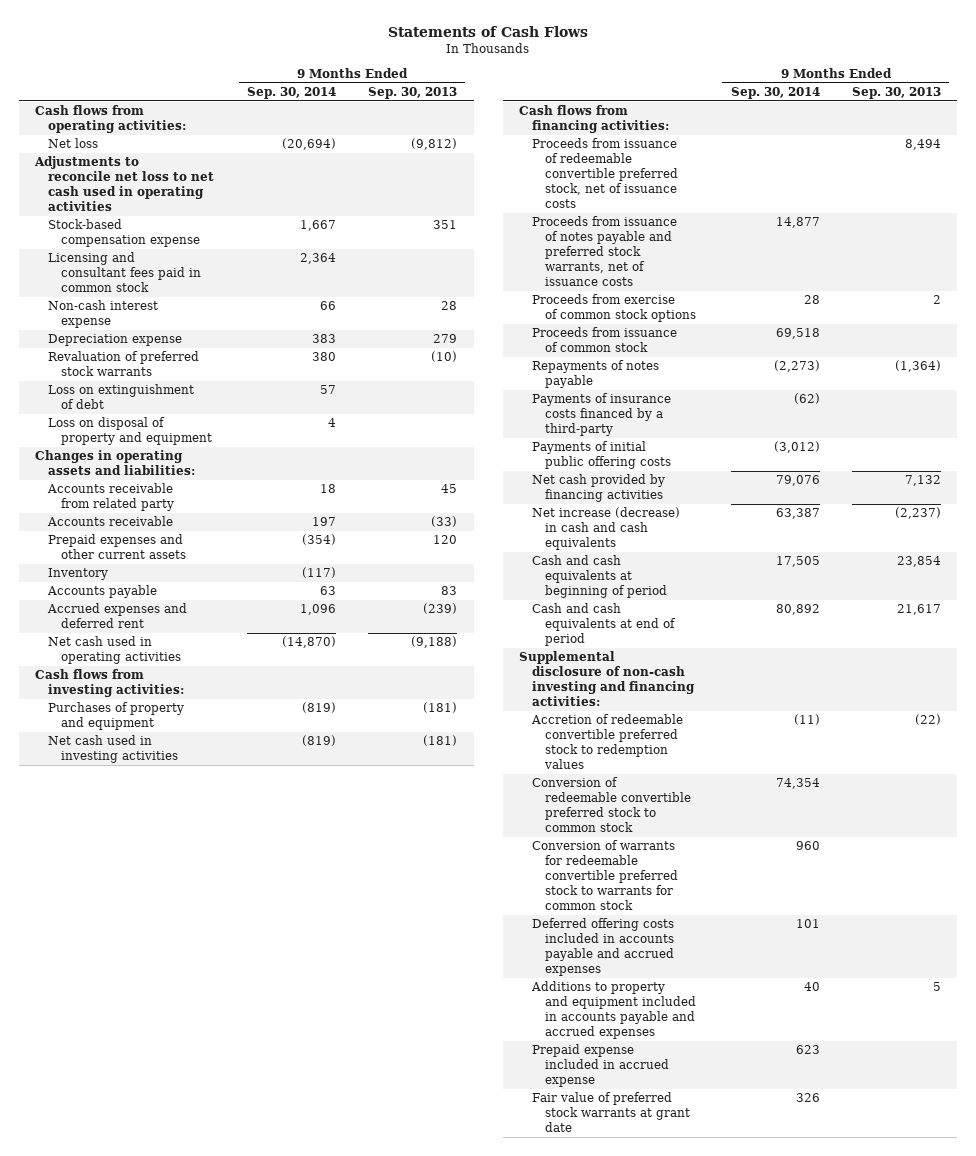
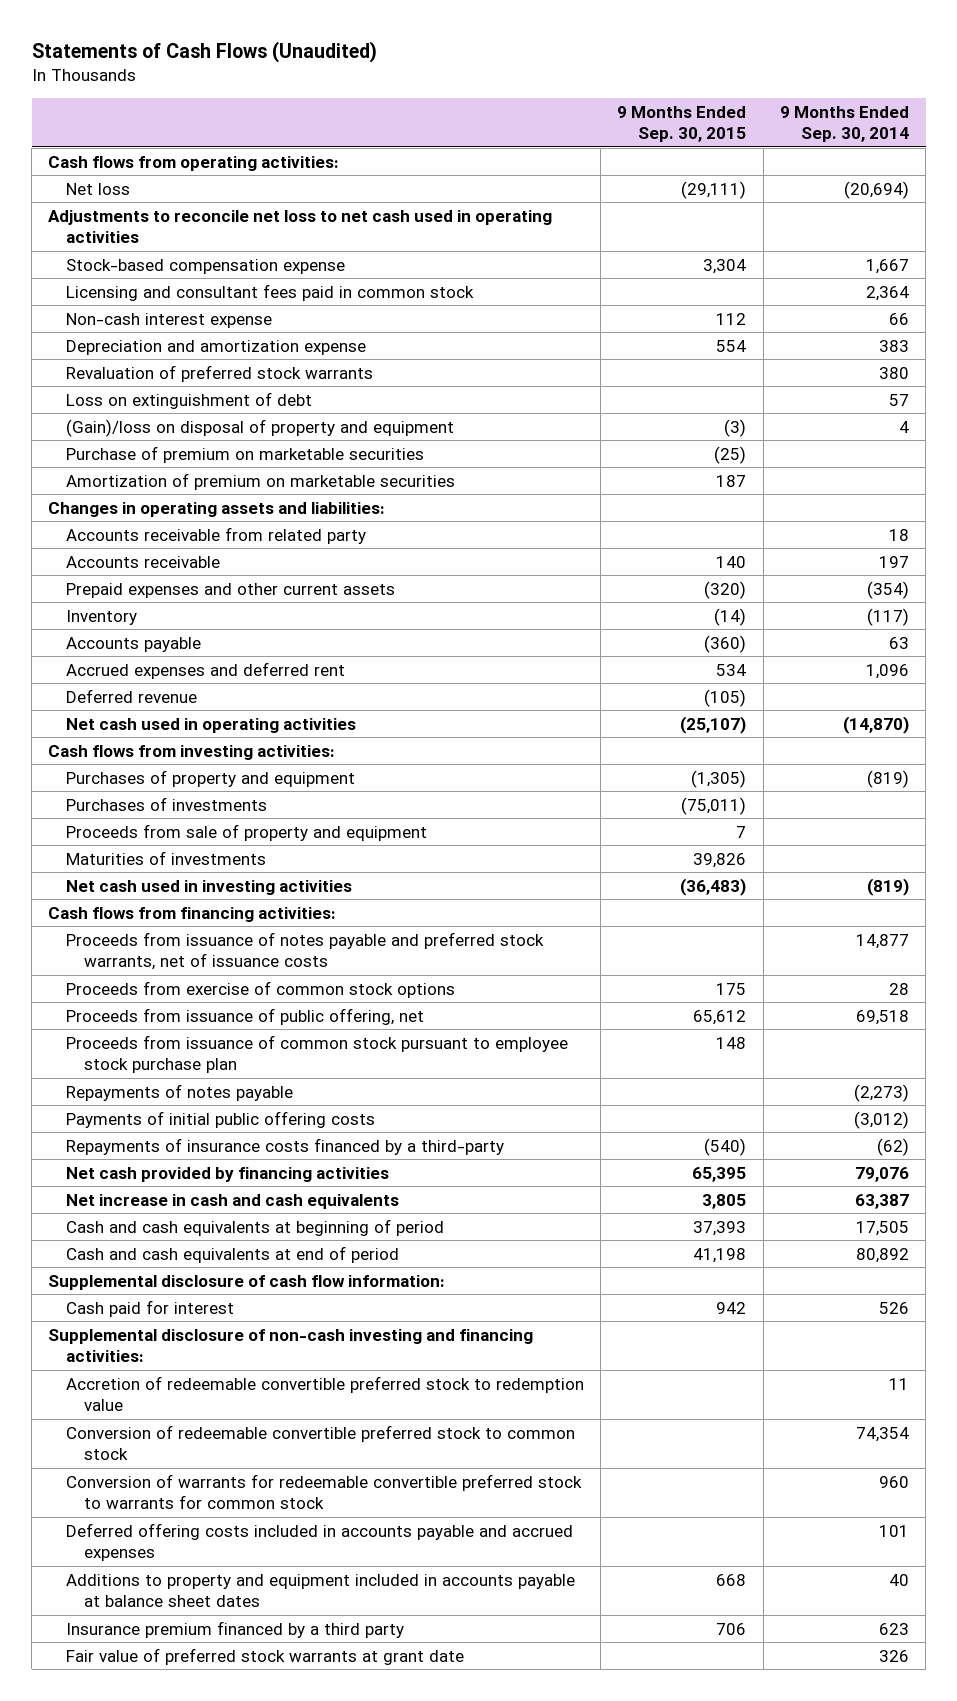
[388,26,589,38] Statements of Cash Flows -> [31,41,377,64] Statements of Cash Flows (Unaudited)
[368,87,458,100] Sep. 30, 2013 -> none
none -> [617,105,747,143] 9 Months Ended Sep. 30, 2015
[48,334,183,347] Depreciation expense -> [66,339,367,355] Depreciation and amortization expense
[48,417,213,446] Loss on disposal of property and equipment -> [66,418,455,437] (Gain)/loss on disposal of property and equipment
none -> [66,445,425,463] Purchase of premium on marketable securities
none -> [66,472,456,490] Amortization of premium on marketable securities
none -> [66,688,198,703] Deferred revenue
none -> [66,796,268,811] Purchases of investments
none -> [66,823,428,841] Proceeds from sale of property and equipment
none -> [66,850,267,865] Maturities of investments
[532,138,678,209] Proceeds from issuance of redeemable convertible preferred stock, net of issuance costs -> none
[532,327,678,353] Proceeds from issuance of common stock -> [66,1007,425,1025] Proceeds from issuance of public offering, net
none -> [66,1034,569,1074] Proceeds from issuance of common stock pursuant to employee stock purchase plan
[532,393,672,437] Payments of insurance costs financed by a third-party -> none
none -> [66,1137,505,1155] Repayments of insurance costs financed by a third-party
[532,507,681,551] Net increase (decrease) in cash and cash equivalents -> [66,1193,400,1209] Net increase in cash and cash equivalents
none -> [48,1274,446,1290] Supplemental disclosure of cash flow information:
none -> [66,1299,235,1317] Cash paid for interest
[531,714,684,770] Accretion of redeemable convertible preferred stock to redemption values -> [66,1375,585,1412] Accretion of redeemable convertible preferred stock to redemption value
[793,714,820,726] (11) -> [888,1377,909,1390] 11
[531,981,696,1040] Additions to property and equipment included in accounts payable and accrued expenses -> [66,1573,576,1608] Additions to property and equipment included in accounts payable at balance sheet dates
[532,1044,669,1088] Prepaid expense included in accrued expense -> [66,1620,405,1638] Insurance premium financed by a third party

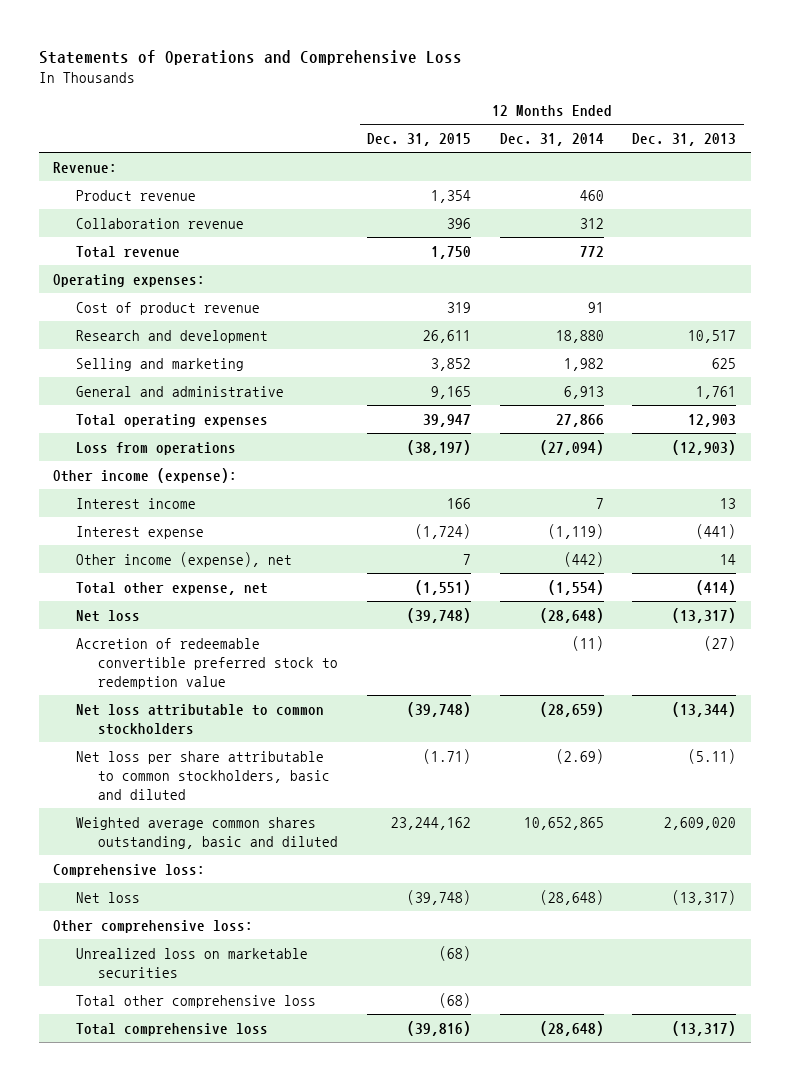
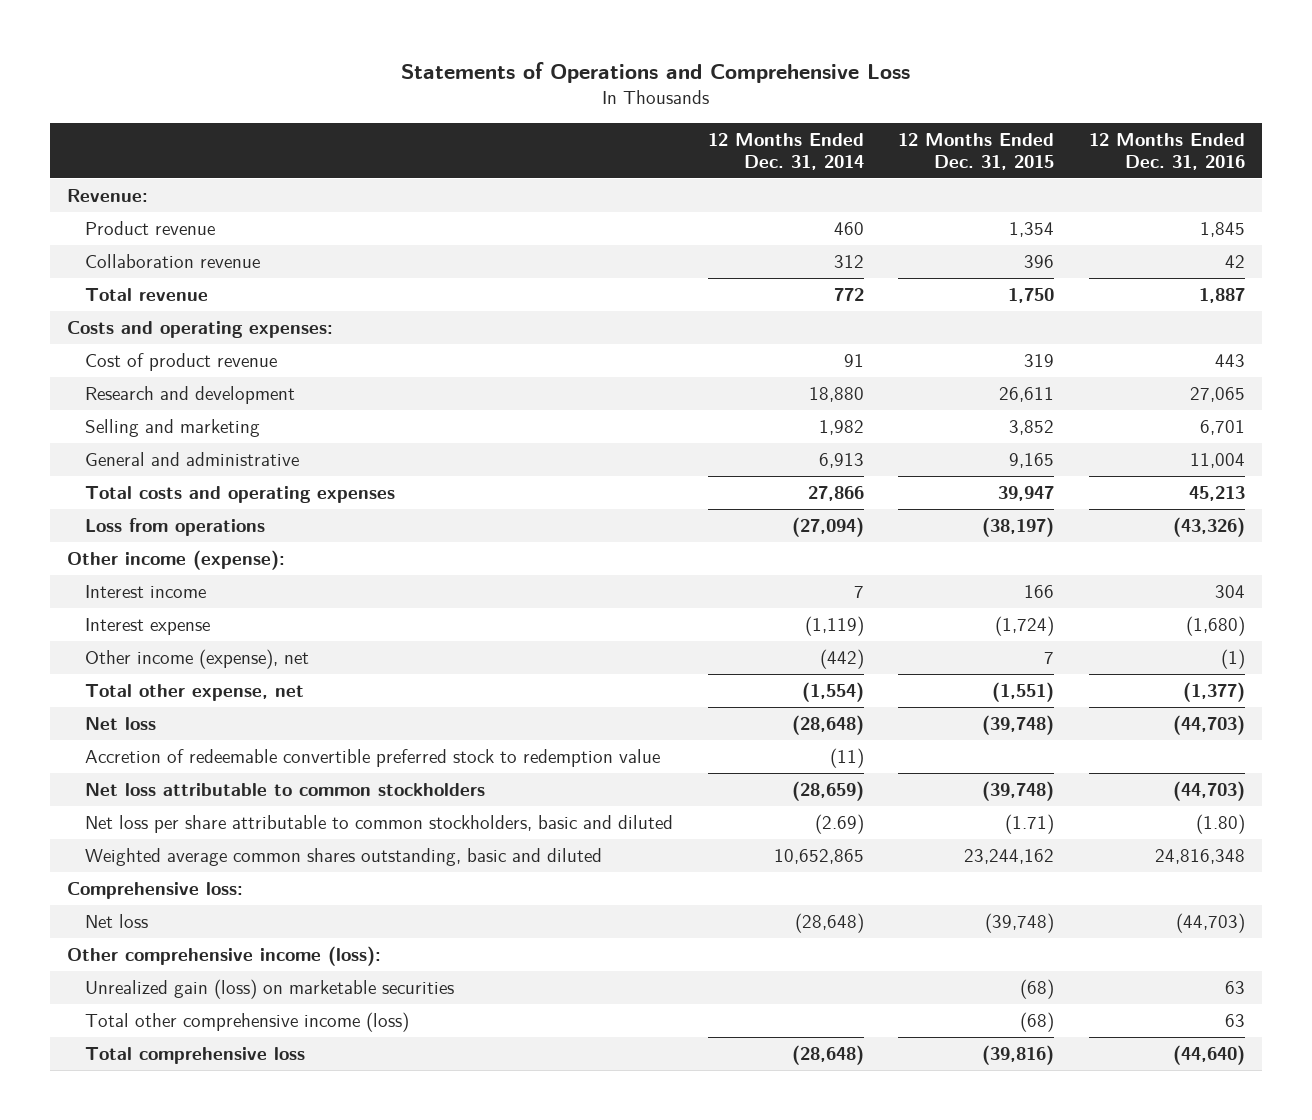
[632,133,737,147] Dec. 31, 2013 -> none
none -> [1088,132,1245,171] 12 Months Ended Dec. 31, 2016
[53,273,206,287] Operating expenses: -> [67,320,334,338] Costs and operating expenses:
[75,413,268,427] Total operating expenses -> [85,485,396,503] Total costs and operating expenses
[53,919,254,933] Other comprehensive loss: -> [67,945,382,966] Other comprehensive income (loss):
[75,947,308,978] Unrealized loss on marketable securities -> [85,978,455,999] Unrealized gain (loss) on marketable securities
[75,994,316,1008] Total other comprehensive loss -> [85,1011,410,1032] Total other comprehensive income (loss)

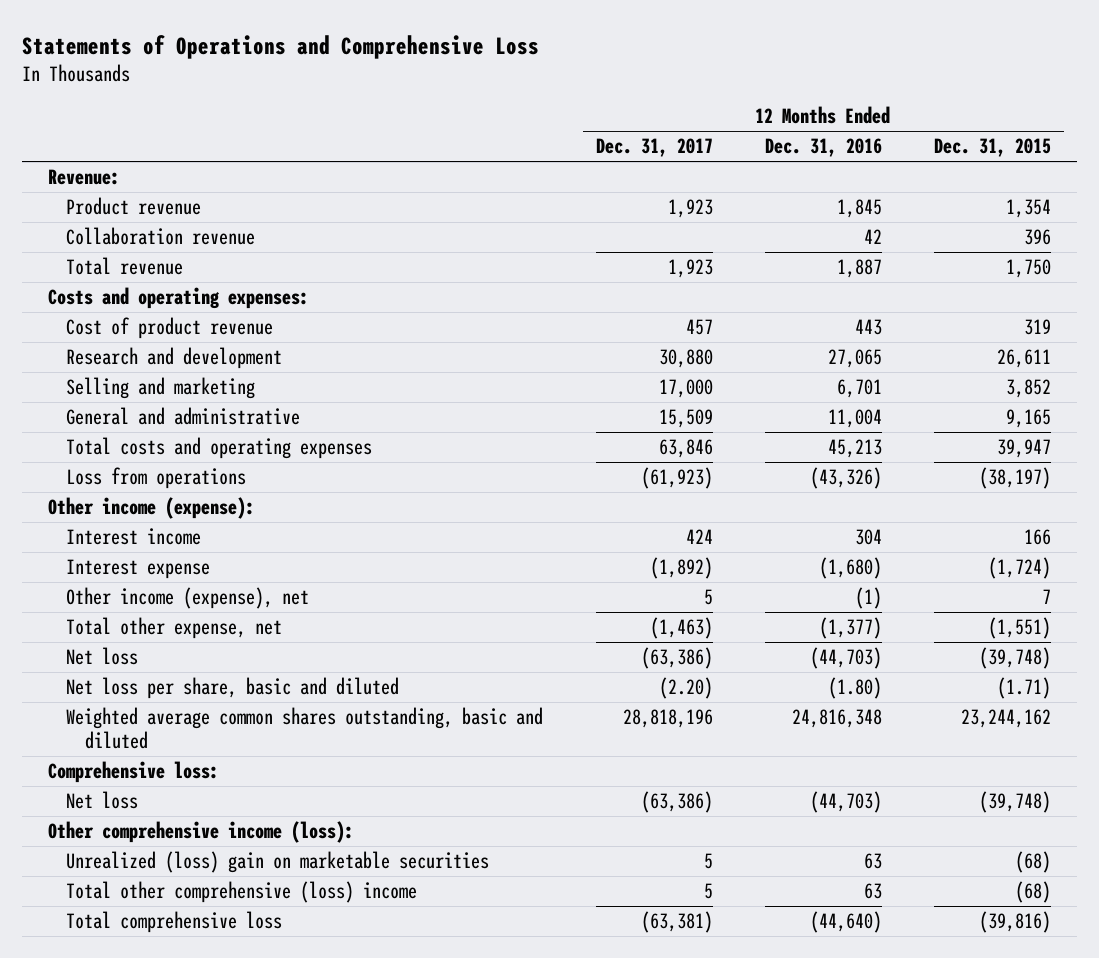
[707,132,864,171] 12 Months Ended Dec. 31, 2014 -> none
none -> [595,138,713,158] Dec. 31, 2017
[85,748,661,767] Accretion of redeemable convertible preferred stock to redemption value -> none
[85,782,486,796] Net loss attributable to common stockholders -> none
[85,814,674,833] Net loss per share attributable to common stockholders, basic and diluted -> [66,677,400,700] Net loss per share, basic and diluted
[85,978,455,999] Unrealized gain (loss) on marketable securities -> [66,851,490,874] Unrealized (loss) gain on marketable securities
[85,1011,410,1032] Total other comprehensive income (loss) -> [66,881,418,904] Total other comprehensive (loss) income

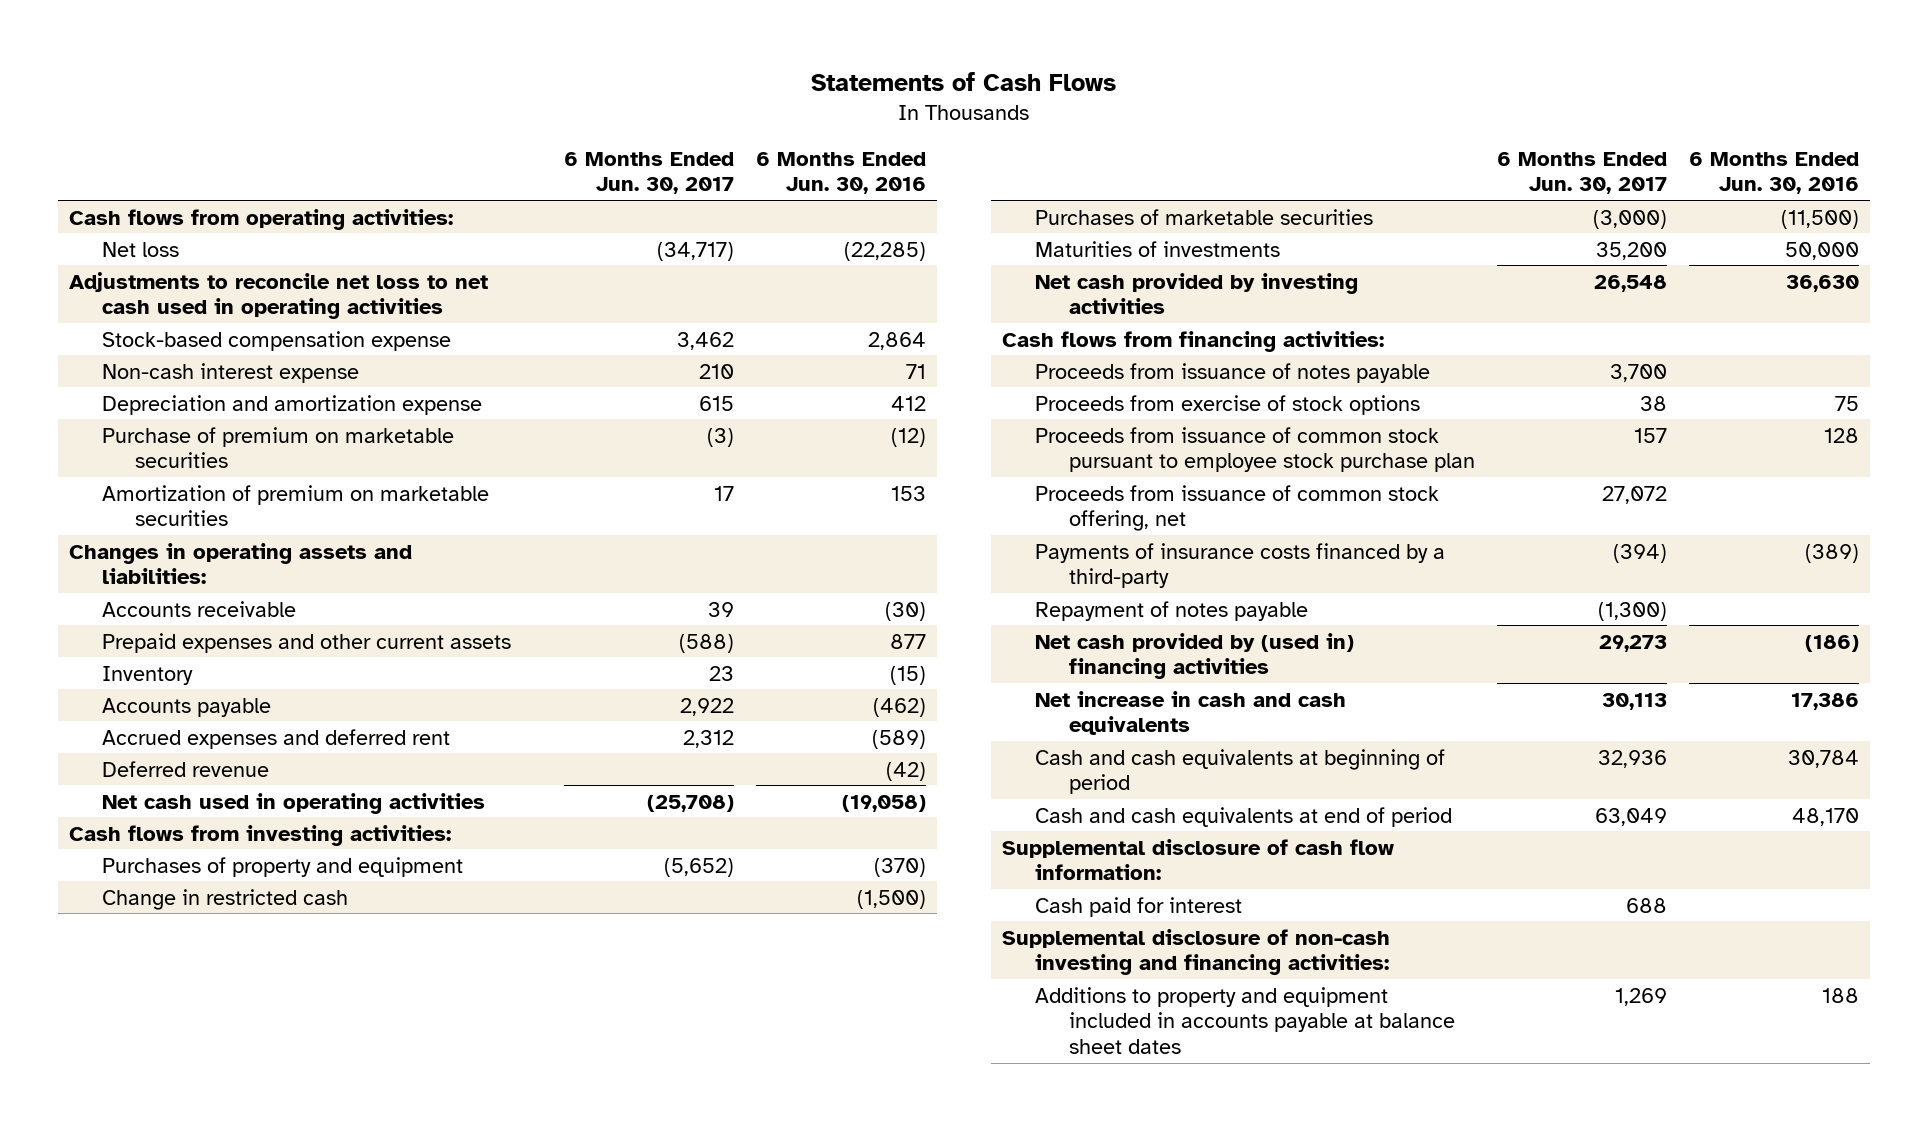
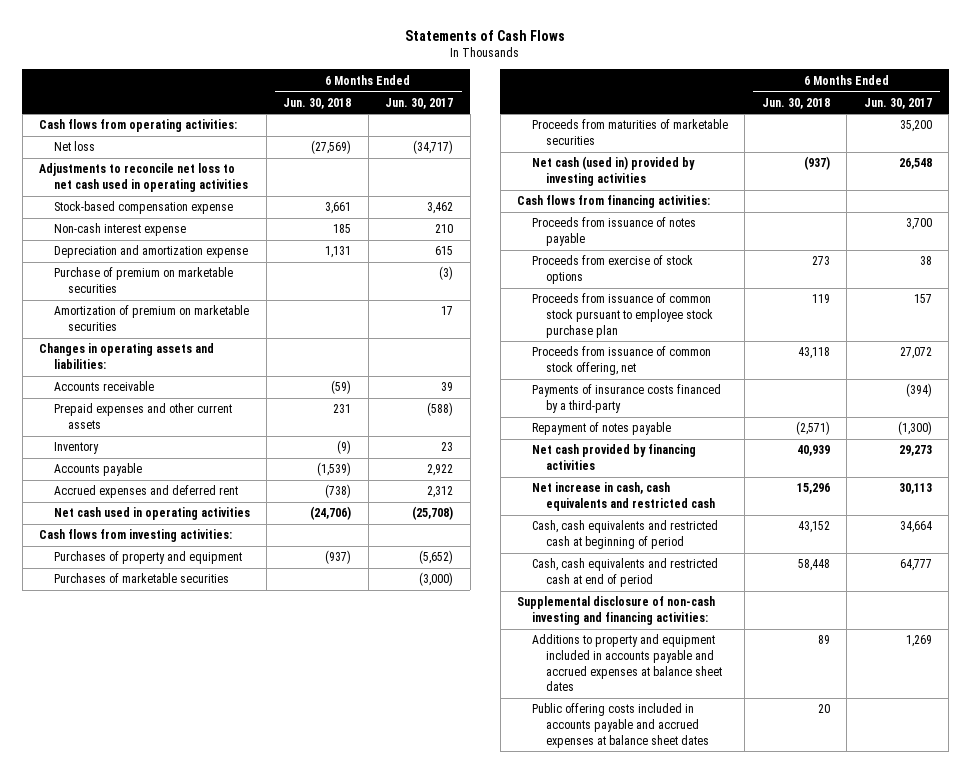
[755,151,926,195] 6 Months Ended Jun. 30, 2016 -> none
none -> [283,97,352,109] Jun. 30, 2018
[102,760,270,777] Deferred revenue -> none
[102,888,349,910] Change in restricted cash -> none
[1035,240,1281,257] Maturities of investments -> [531,119,728,145] Proceeds from maturities of marketable securities
[1035,272,1359,315] Net cash provided by investing activities -> [531,156,695,186] Net cash (used in) provided by investing activities
[1002,838,1395,881] Supplemental disclosure of cash flow information: -> none
[1035,896,1243,917] Cash paid for interest -> none
[1035,632,1355,680] Net cash provided by (used in) financing activities -> [531,444,696,470] Net cash provided by financing activities
[1035,690,1347,736] Net increase in cash and cash equivalents -> [531,482,716,511] Net increase in cash, cash equivalents and restricted cash
[1035,748,1446,795] Cash and cash equivalents at beginning of period -> [531,520,718,549] Cash, cash equivalents and restricted cash at beginning of period
[1597,749,1667,768] 32,936 -> [899,521,932,534] 34,664
[1035,806,1453,827] Cash and cash equivalents at end of period -> [531,558,718,587] Cash, cash equivalents and restricted cash at end of period
[1594,807,1667,826] 63,049 -> [899,559,932,572] 64,777
[1035,986,1455,1054] Additions to property and equipment included in accounts payable at balance sheet dates -> [531,634,723,692] Additions to property and equipment included in accounts payable and accrued expenses at balance sheet dates
none -> [531,703,710,748] Public offering costs included in accounts payable and accrued expenses at balance sheet dates

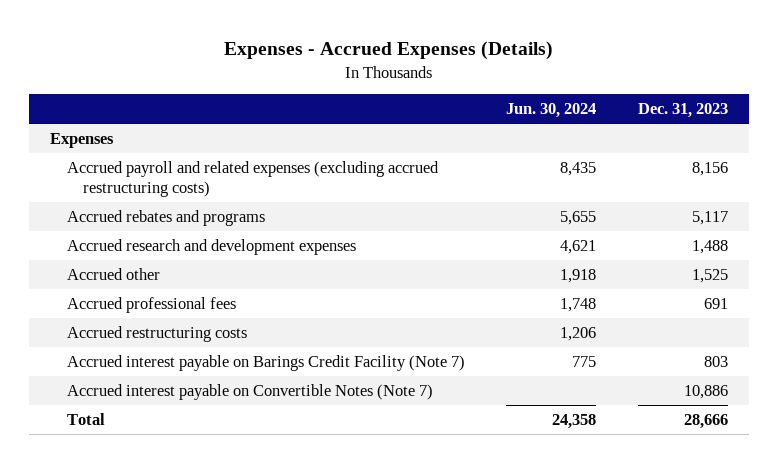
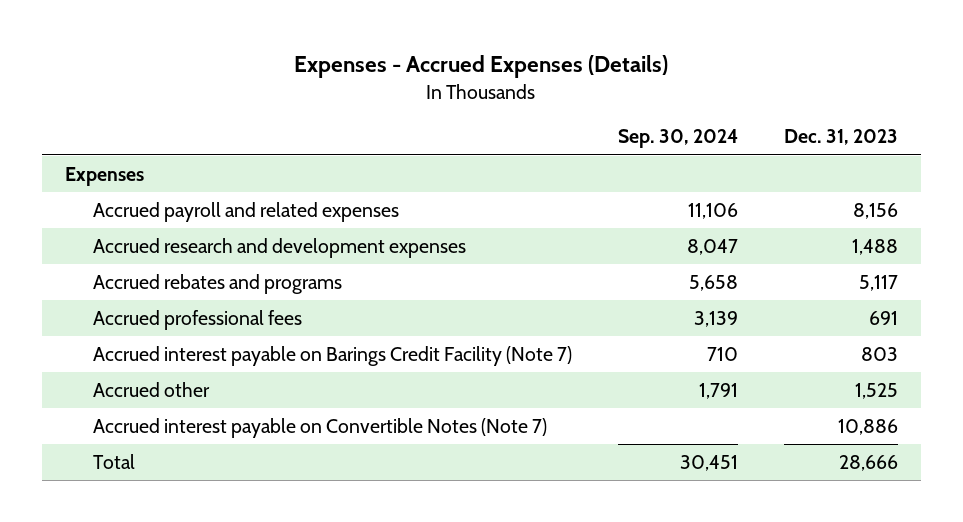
[506,103,597,119] Jun. 30, 2024 -> none
none -> [617,129,738,149] Sep. 30, 2024
[66,160,439,198] Accrued payroll and related expenses (excluding accrued restructuring costs) -> [92,201,399,222] Accrued payroll and related expenses
[66,209,265,226] Accrued rebates and programs -> [92,273,342,294] Accrued rebates and programs
[66,325,247,342] Accrued restructuring costs -> none
[66,267,160,280] Accrued other -> [92,381,210,397] Accrued other

